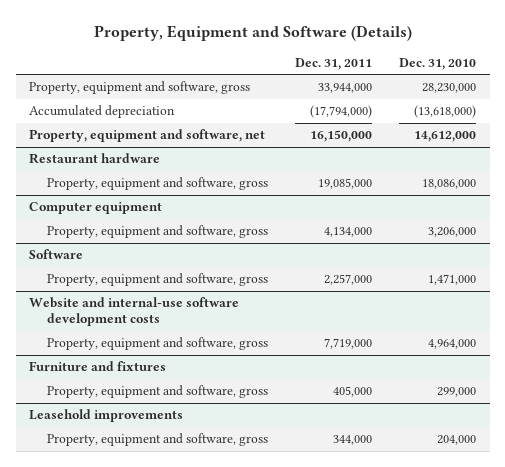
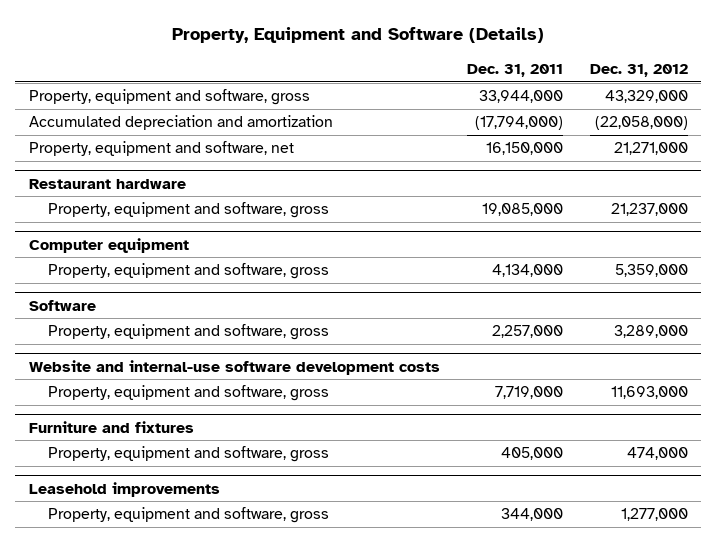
[398,58,476,71] Dec. 31, 2010 -> none
none -> [589,64,688,78] Dec. 31, 2012
[29,105,176,119] Accumulated depreciation -> [28,115,333,131] Accumulated depreciation and amortization

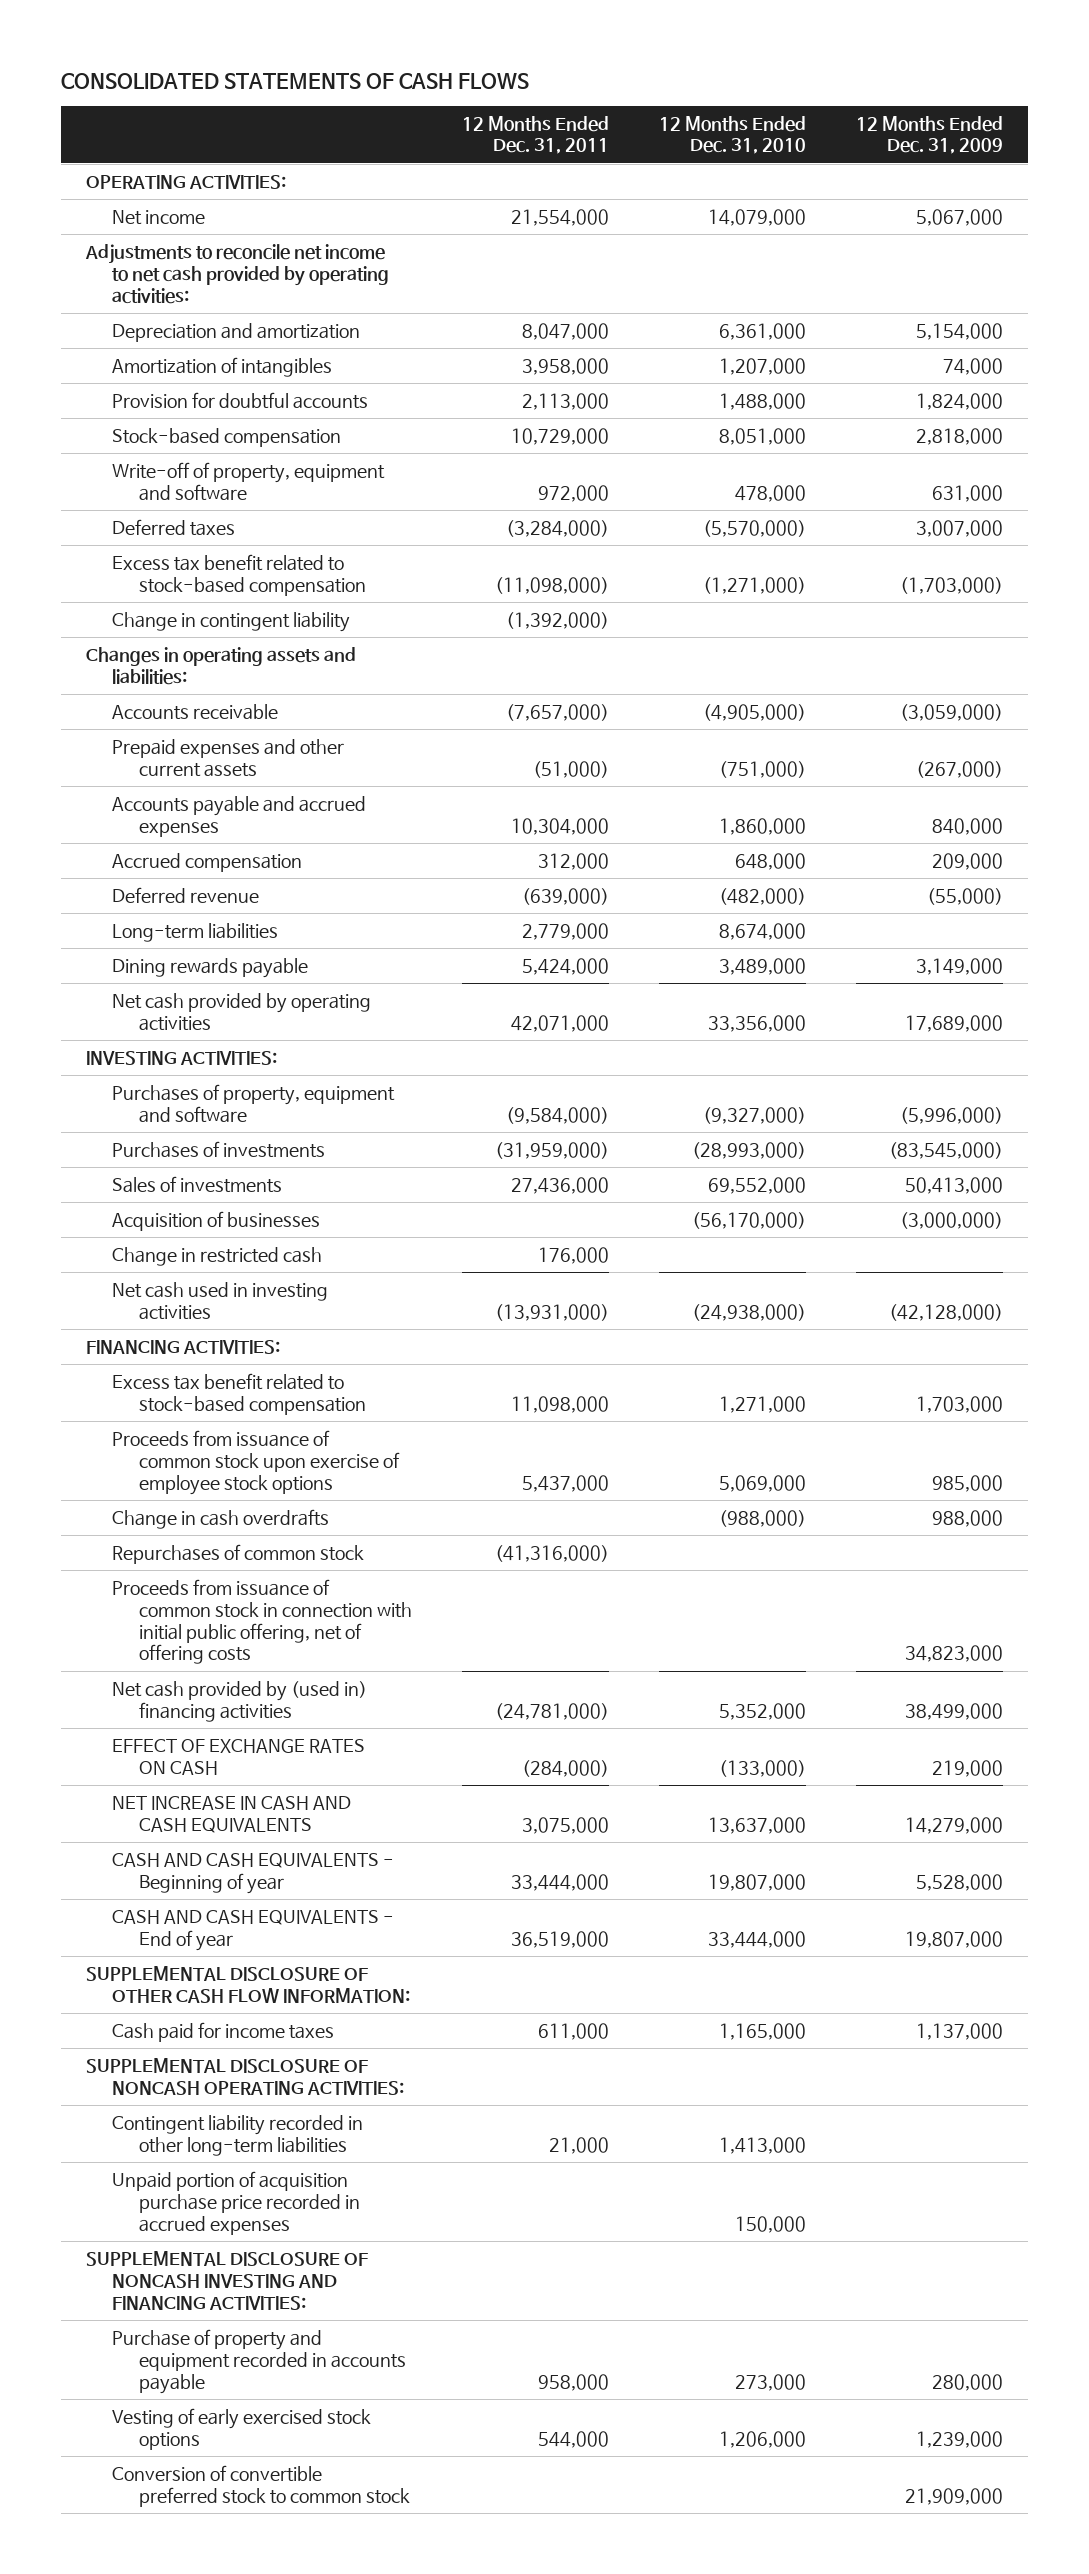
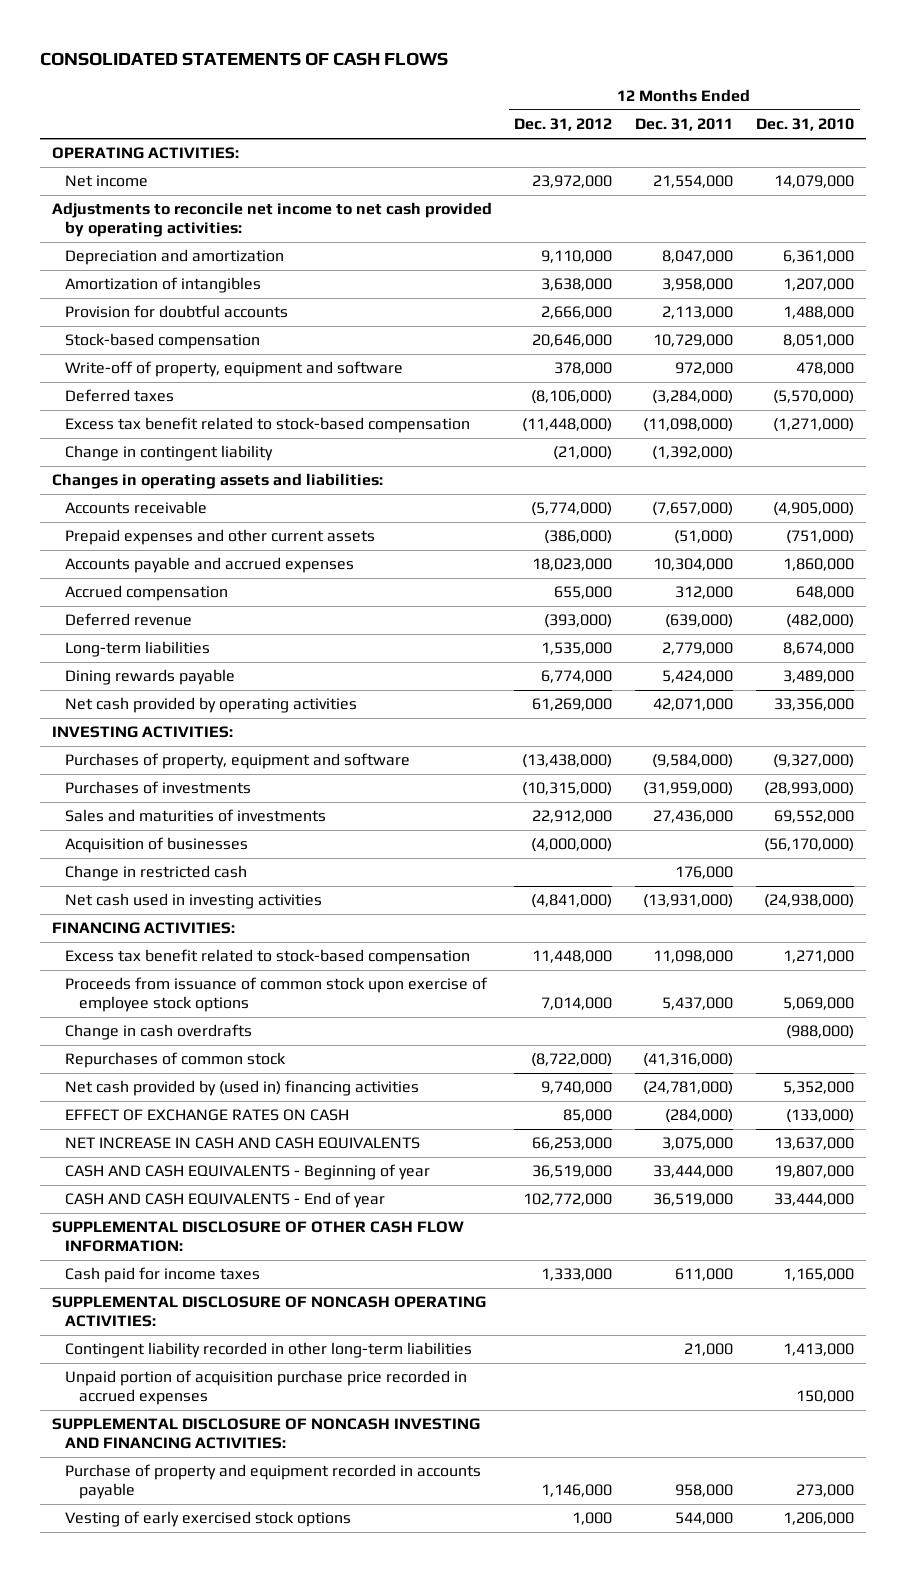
[855,115,1003,155] 12 Months Ended Dec. 31, 2009 -> none
none -> [514,118,613,132] Dec. 31, 2012
[112,1176,283,1194] Sales of investments -> [65,809,327,823] Sales and maturities of investments
[112,1579,412,1665] Proceeds from issuance of common stock in connection with initial public offering, net of offering costs -> none
[112,2465,410,2507] Conversion of convertible preferred stock to common stock -> none

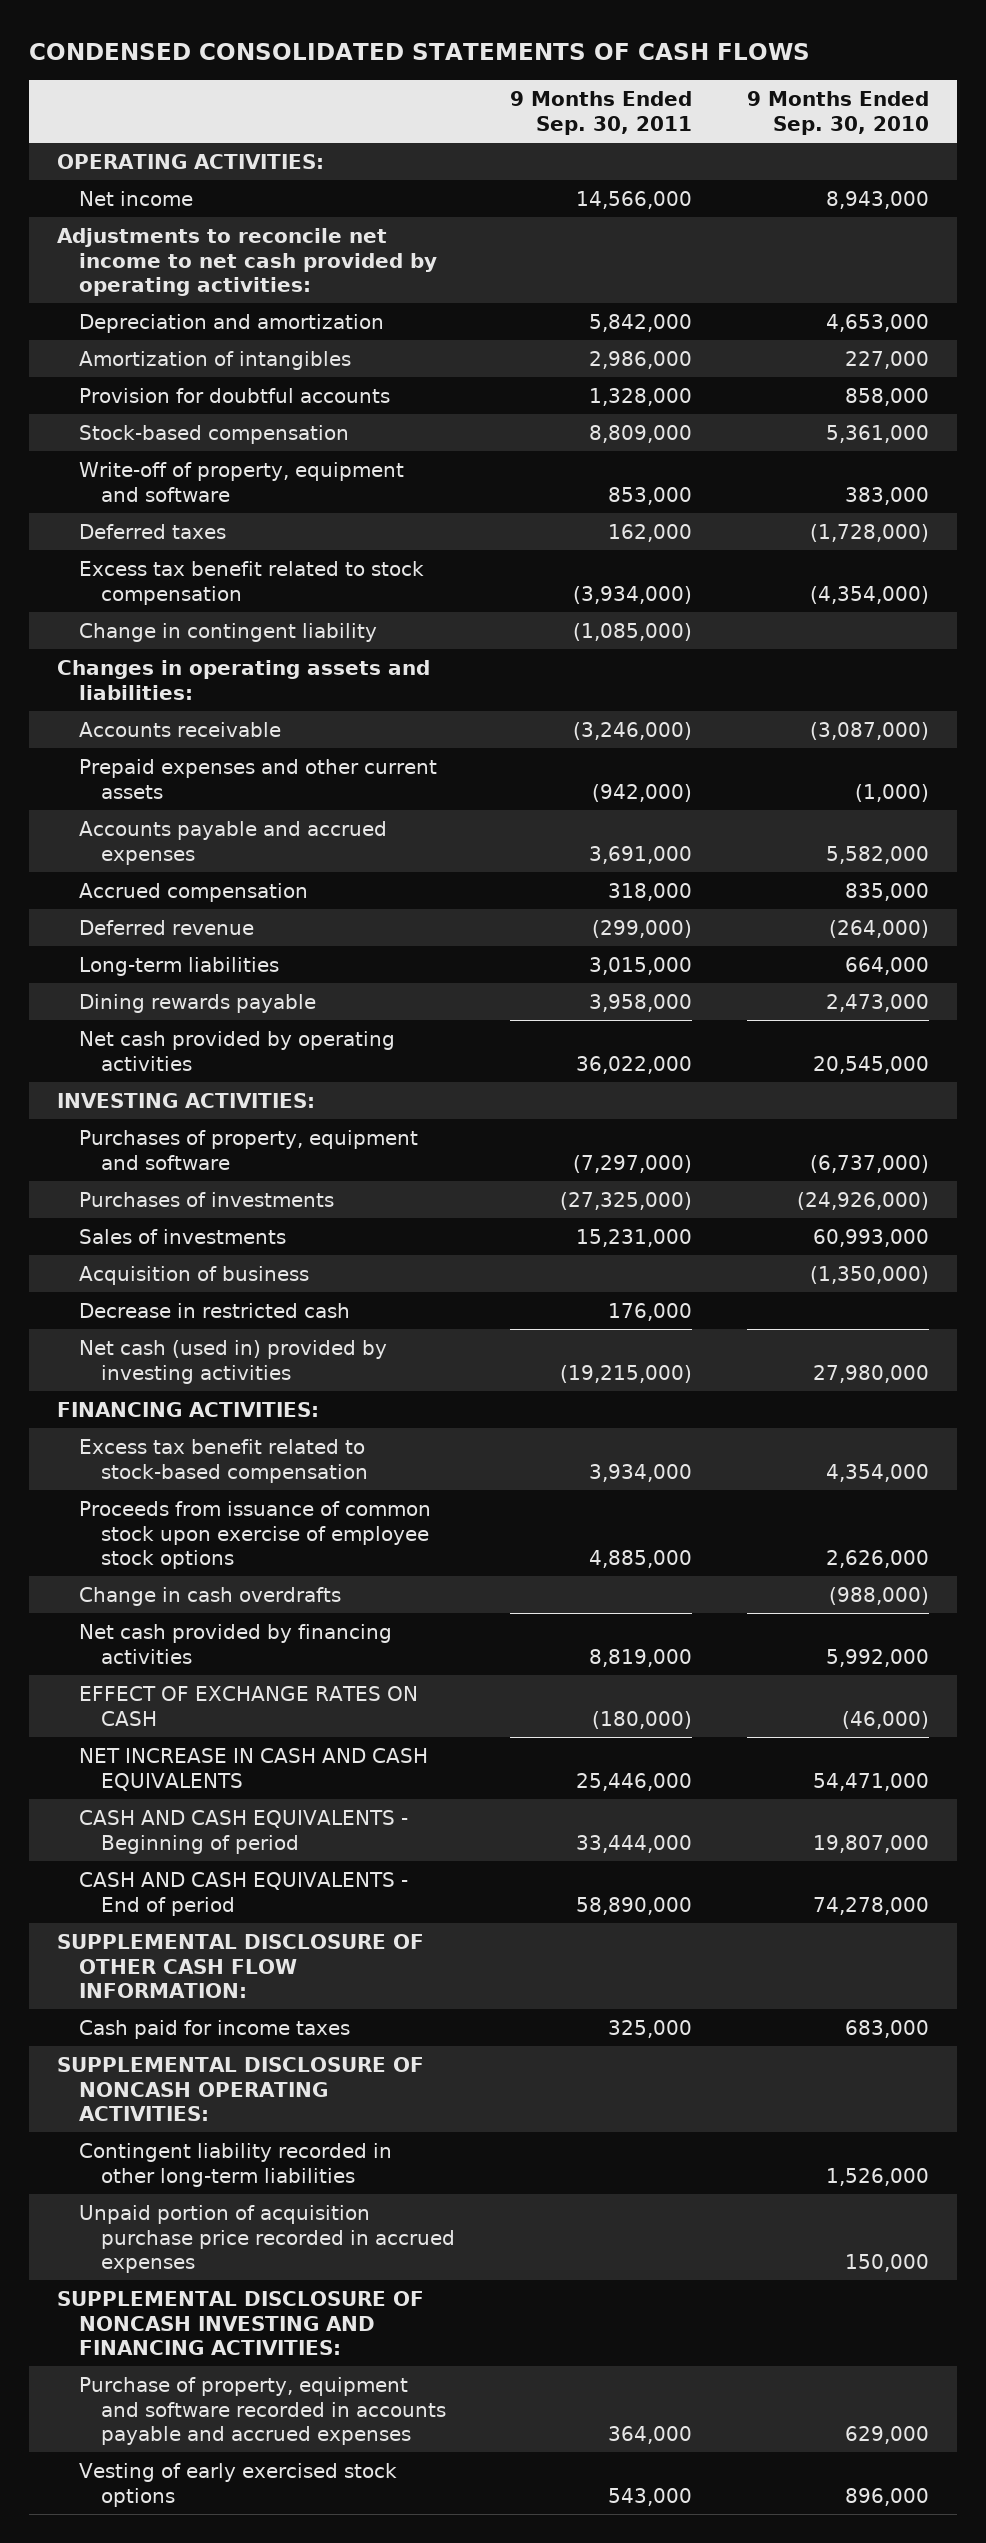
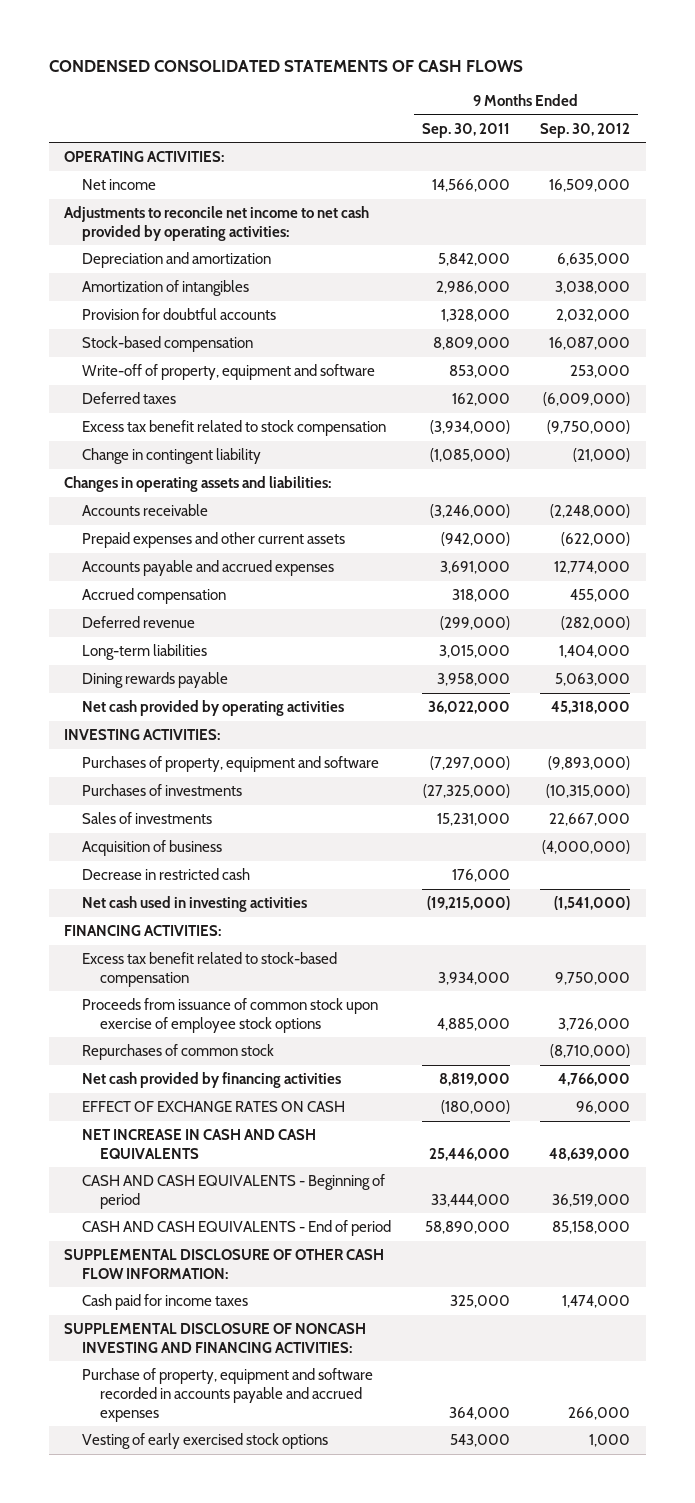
[747,91,930,135] 9 Months Ended Sep. 30, 2010 -> none
none -> [540,122,631,138] Sep. 30, 2012
[78,1339,387,1384] Net cash (used in) provided by investing activities -> [82,896,308,913] Net cash used in investing activities
[78,1586,341,1606] Change in cash overdrafts -> none
none -> [82,1044,275,1061] Repurchases of common stock
[56,2056,424,2122] SUPPLEMENTAL DISCLOSURE OF NONCASH OPERATING ACTIVITIES: -> none
[78,2142,392,2187] Contingent liability recorded in other long-term liabilities -> none
[78,2204,455,2274] Unpaid portion of acquisition purchase price recorded in accrued expenses -> none

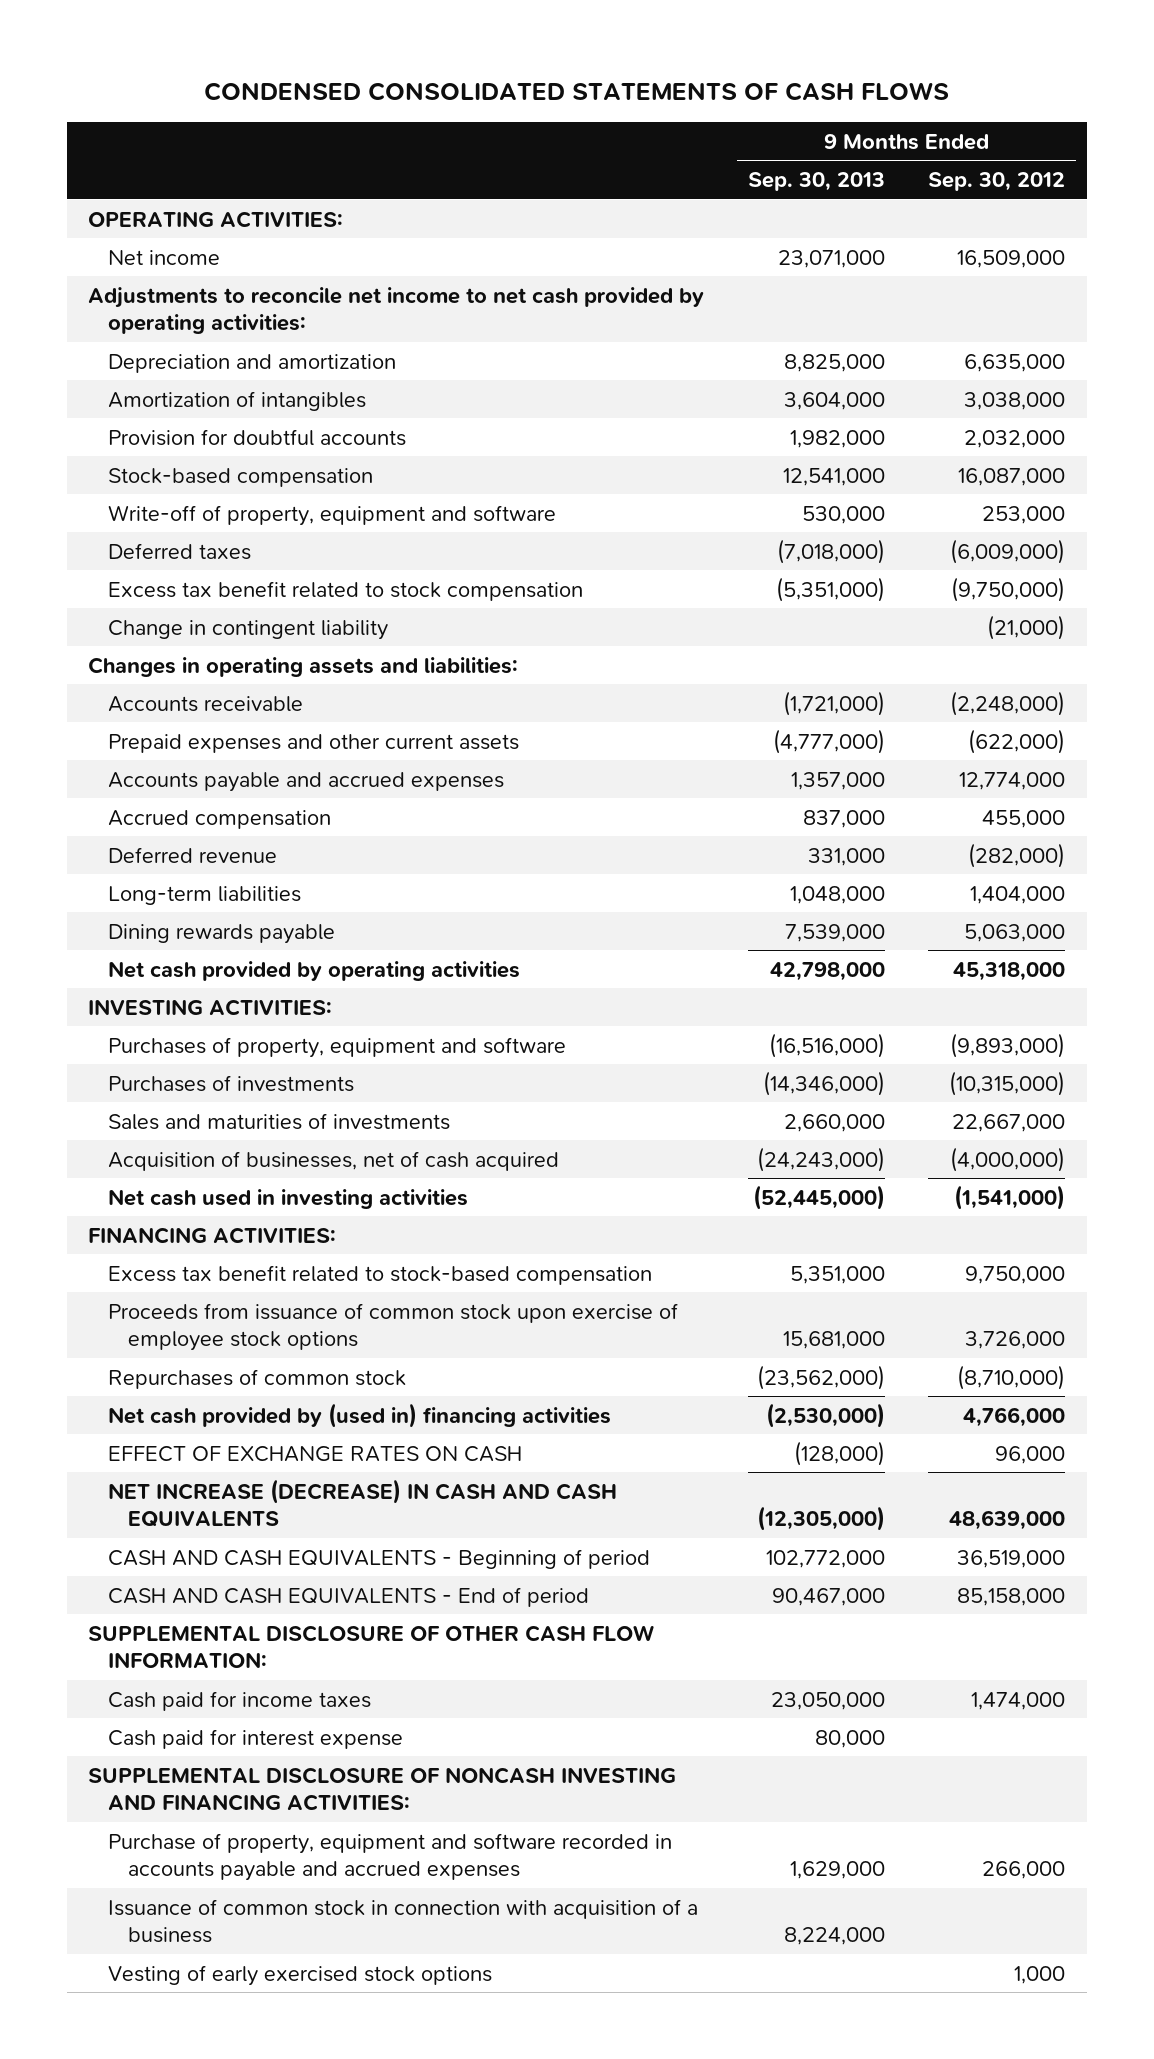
[421,122,510,138] Sep. 30, 2011 -> none
none -> [747,172,885,192] Sep. 30, 2013
[82,868,251,881] Decrease in restricted cash -> none
[82,812,213,825] Sales of investments -> [108,1112,451,1130] Sales and maturities of investments
[82,840,223,857] Acquisition of business -> [108,1150,560,1171] Acquisition of businesses, net of cash acquired
[82,1072,342,1089] Net cash provided by financing activities -> [108,1402,612,1428] Net cash provided by (used in) financing activities
[82,1129,317,1159] NET INCREASE IN CASH AND CASH EQUIVALENTS -> [108,1478,618,1528] NET INCREASE (DECREASE) IN CASH AND CASH EQUIVALENTS
none -> [108,1728,404,1749] Cash paid for interest expense
none -> [108,1898,699,1944] Issuance of common stock in connection with acquisition of a business

